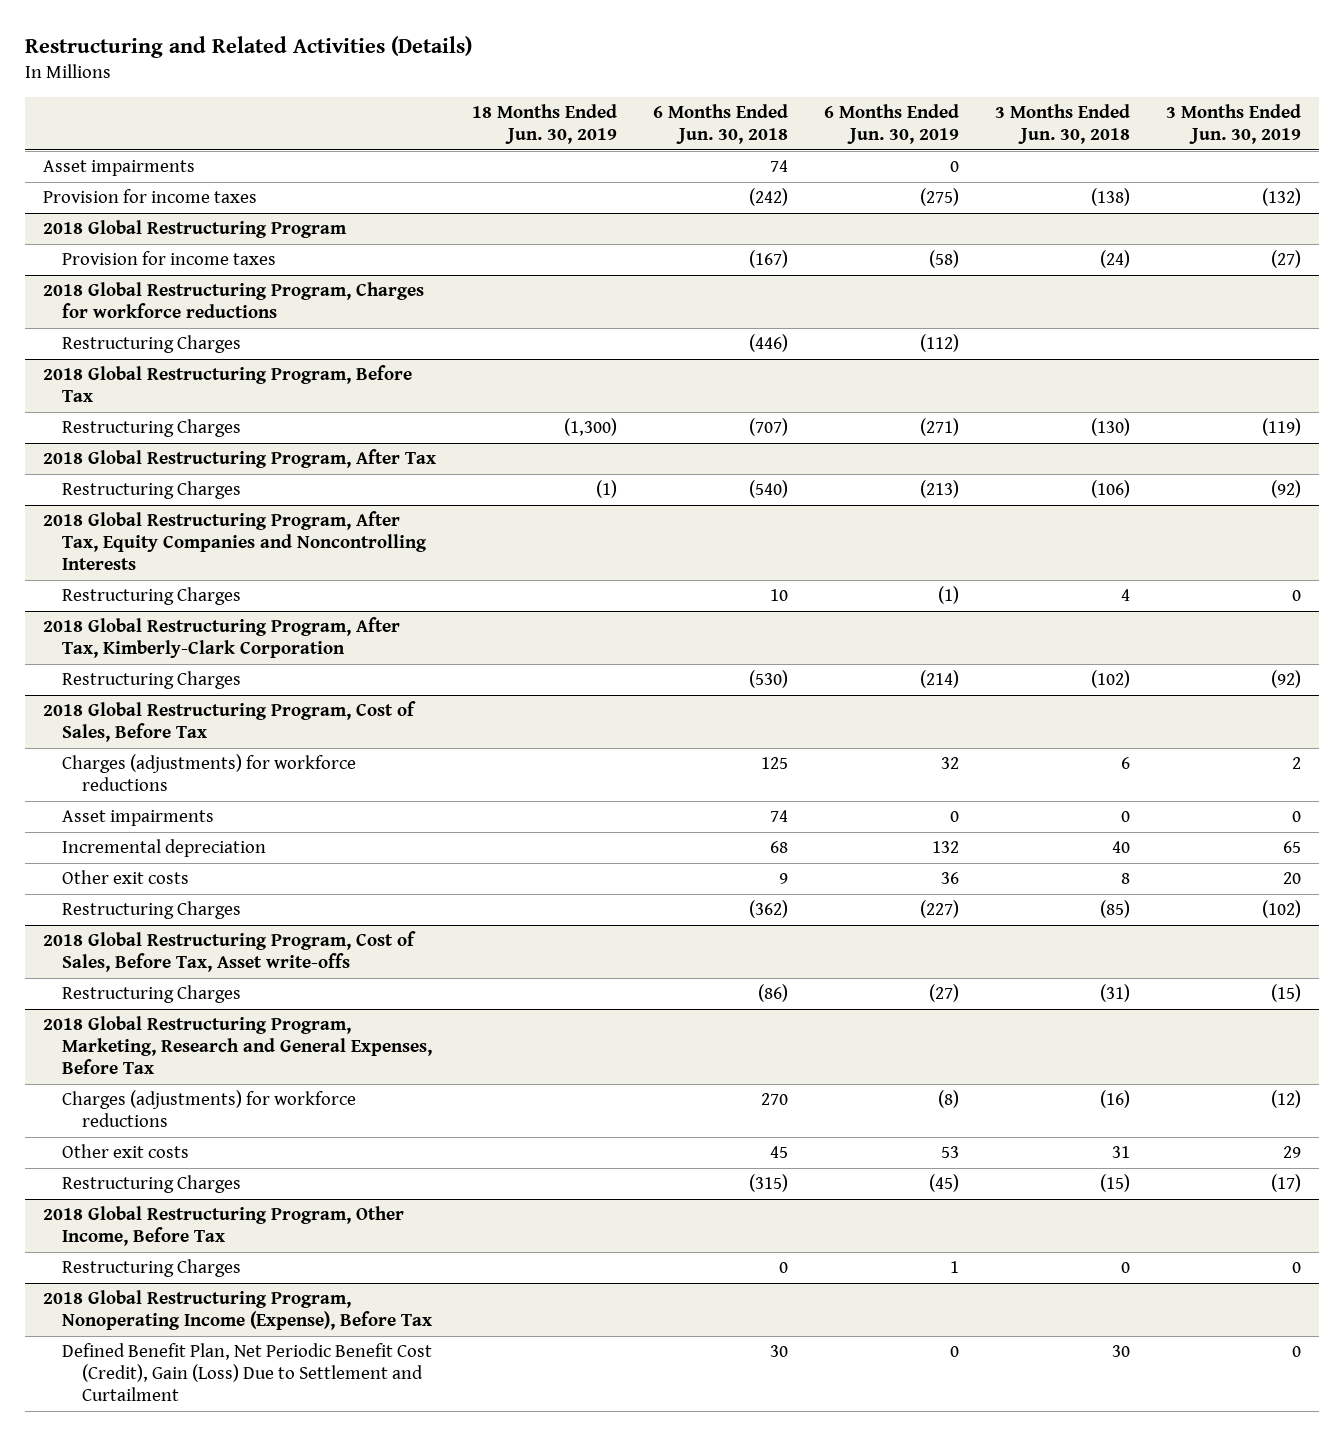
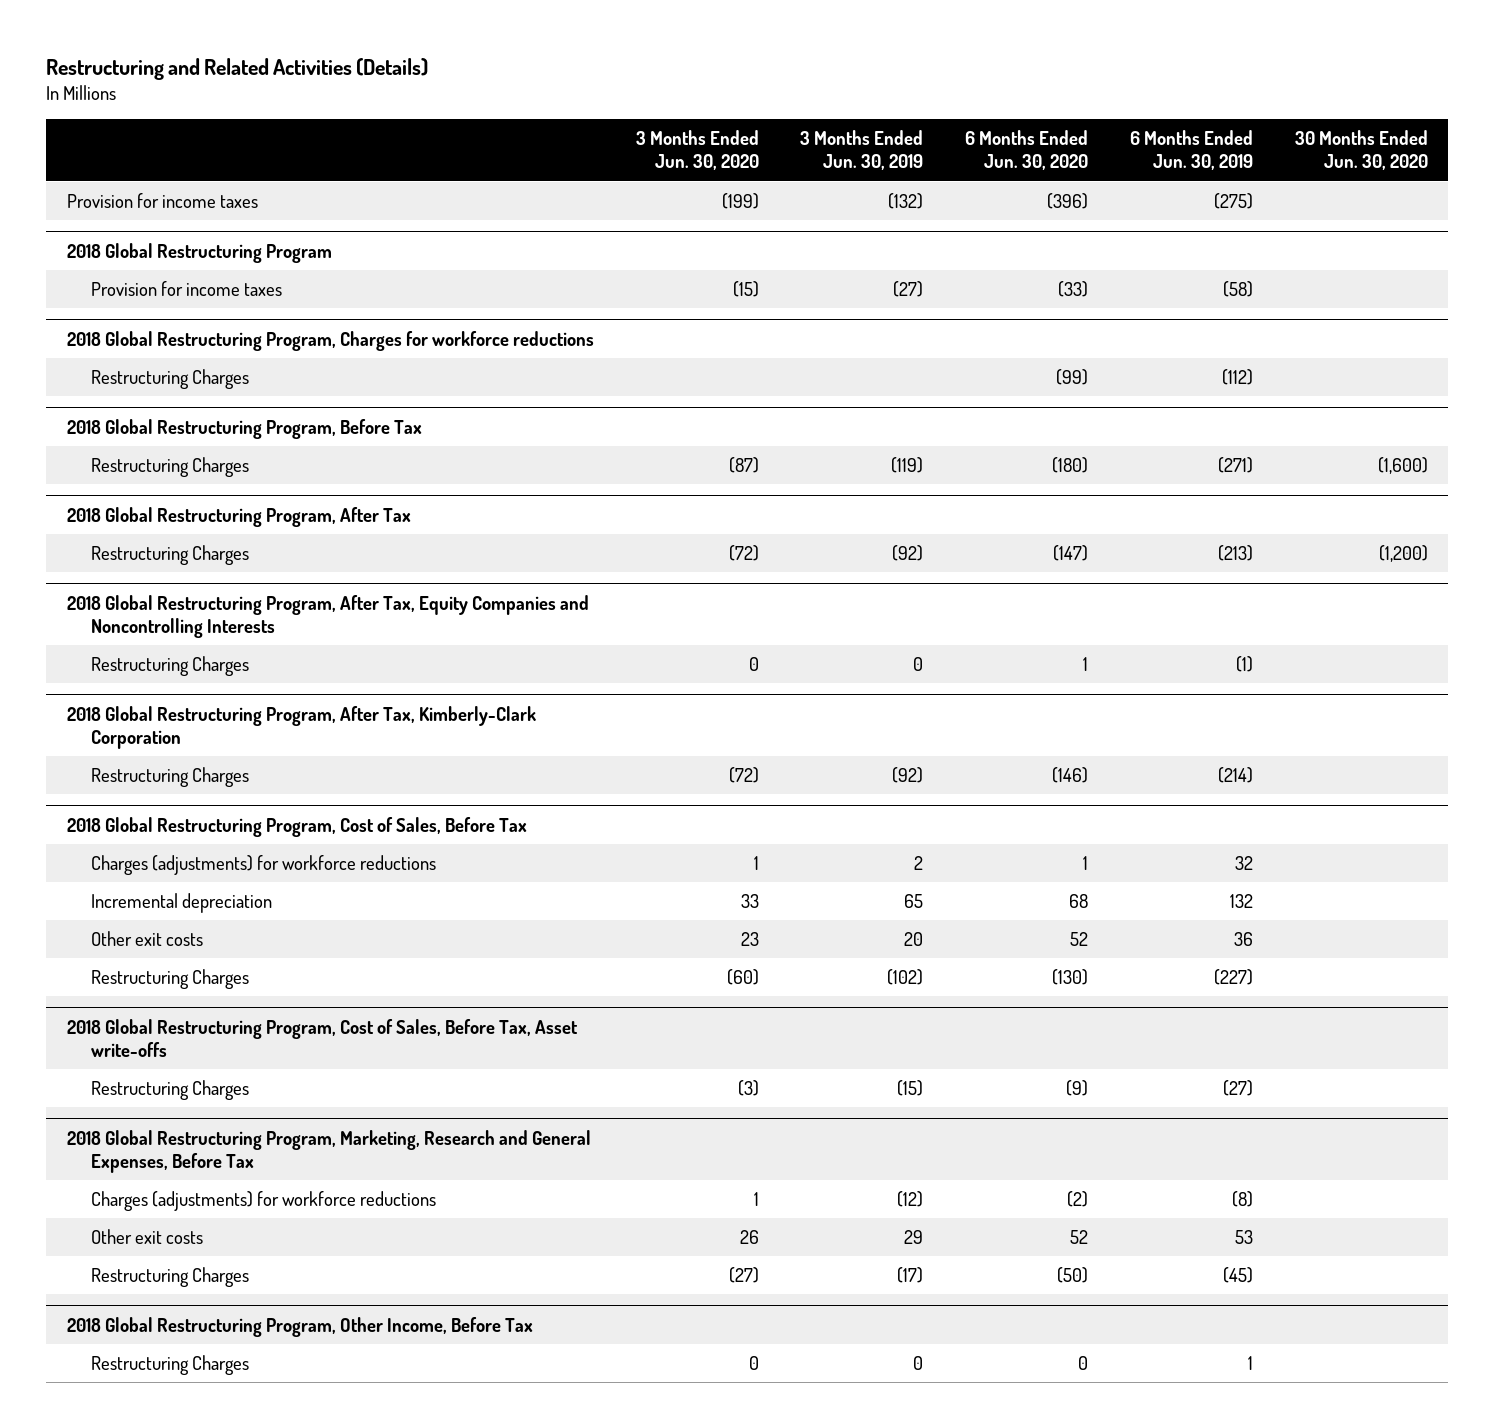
[471,104,617,144] 18 Months Ended Jun. 30, 2019 -> none
[652,104,788,144] 6 Months Ended Jun. 30, 2018 -> none
[995,104,1131,144] 3 Months Ended Jun. 30, 2018 -> none
none -> [635,129,759,171] 3 Months Ended Jun. 30, 2020
none -> [965,129,1089,171] 6 Months Ended Jun. 30, 2020
none -> [1294,129,1428,171] 30 Months Ended Jun. 30, 2020
[42,160,195,177] Asset impairments -> none
[62,810,215,827] Asset impairments -> none
[42,1290,433,1331] 2018 Global Restructuring Program, Nonoperating Income (Expense), Before Tax -> none
[62,1343,433,1401] Defined Benefit Plan, Net Periodic Benefit Cost (Credit), Gain (Loss) Due to Settlement and Curtailment -> none

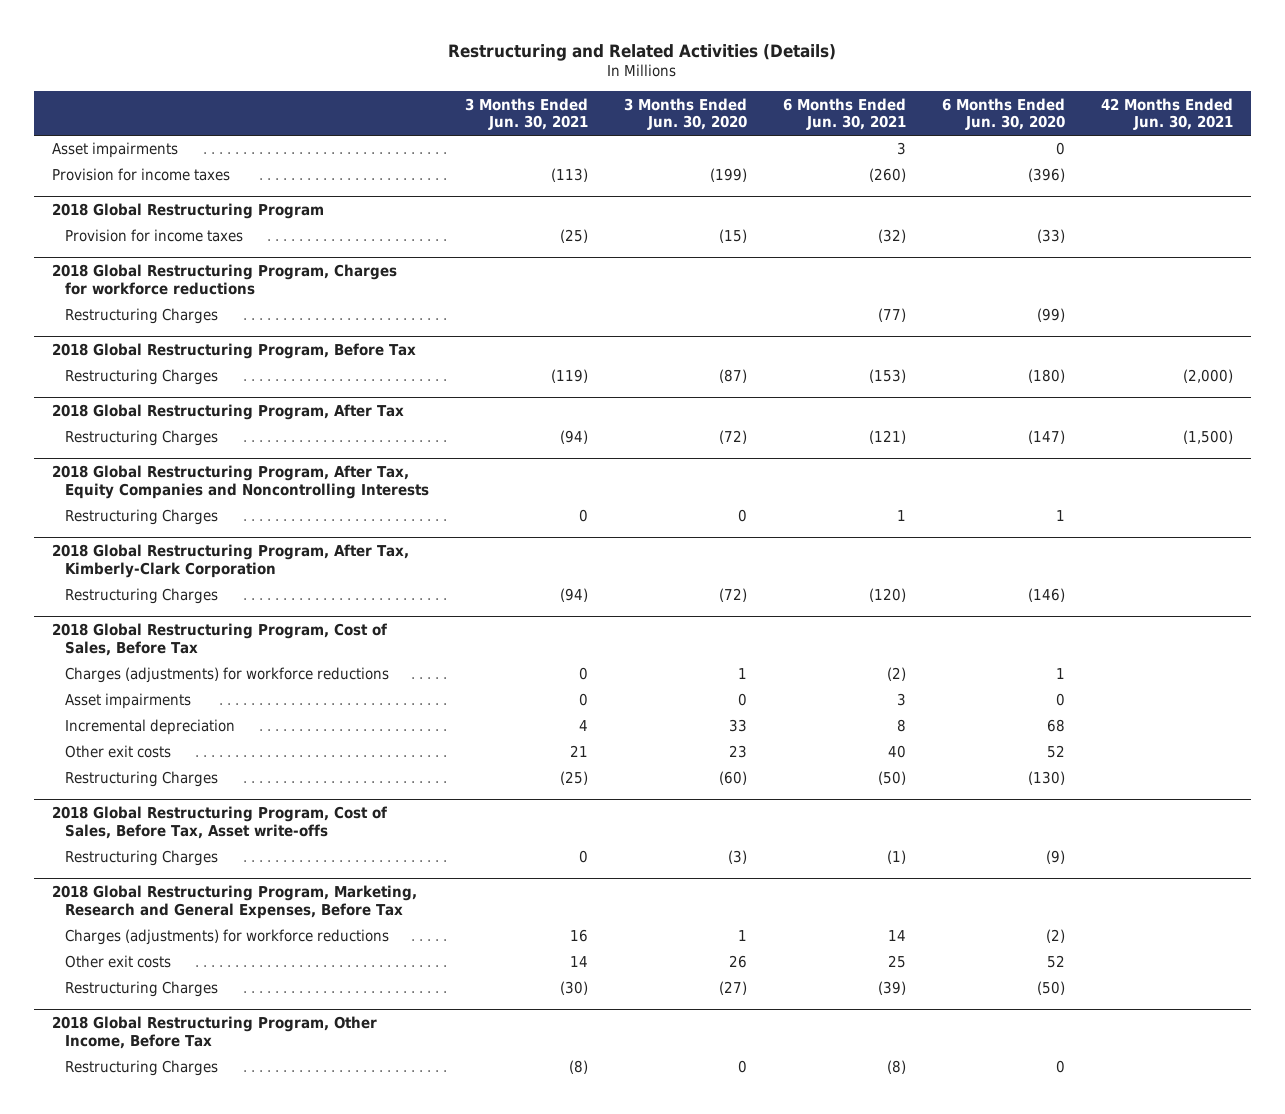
[800,129,924,171] 3 Months Ended Jun. 30, 2019 -> none
[1129,129,1253,171] 6 Months Ended Jun. 30, 2019 -> none
[1294,129,1428,171] 30 Months Ended Jun. 30, 2020 -> none
none -> [464,97,588,131] 3 Months Ended Jun. 30, 2021
none -> [782,97,906,131] 6 Months Ended Jun. 30, 2021
none -> [1101,97,1234,131] 42 Months Ended Jun. 30, 2021
none -> [51,142,178,159] Asset impairments
none -> [64,693,191,710] Asset impairments

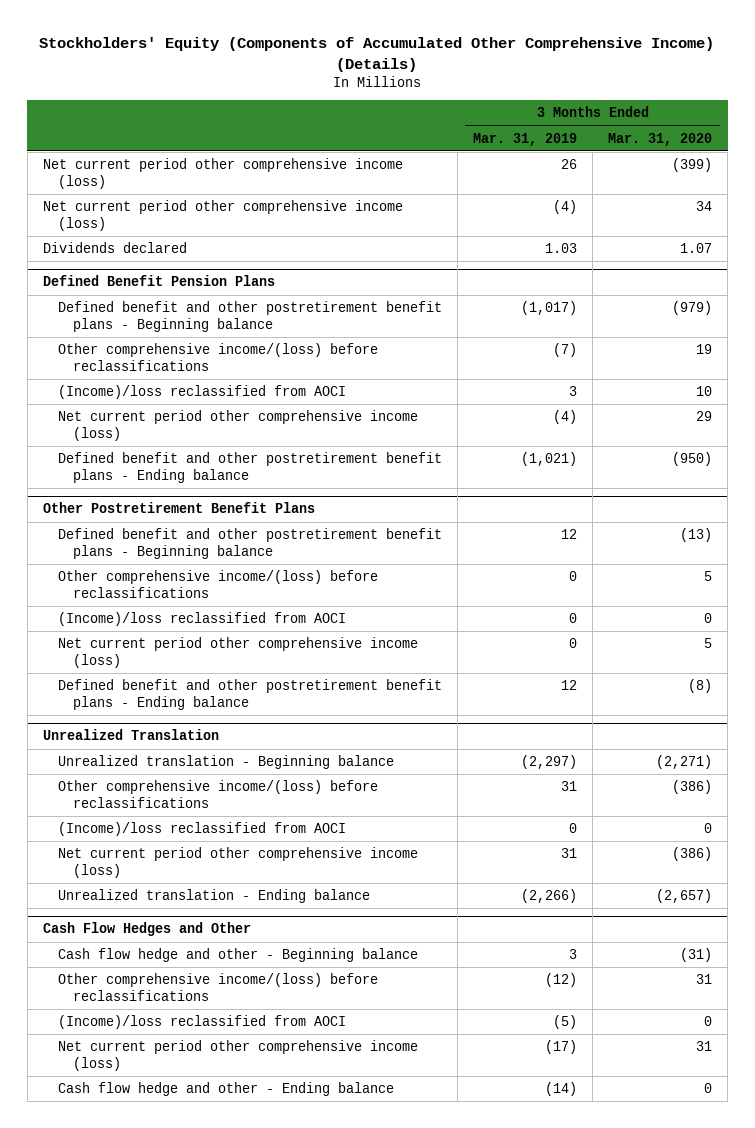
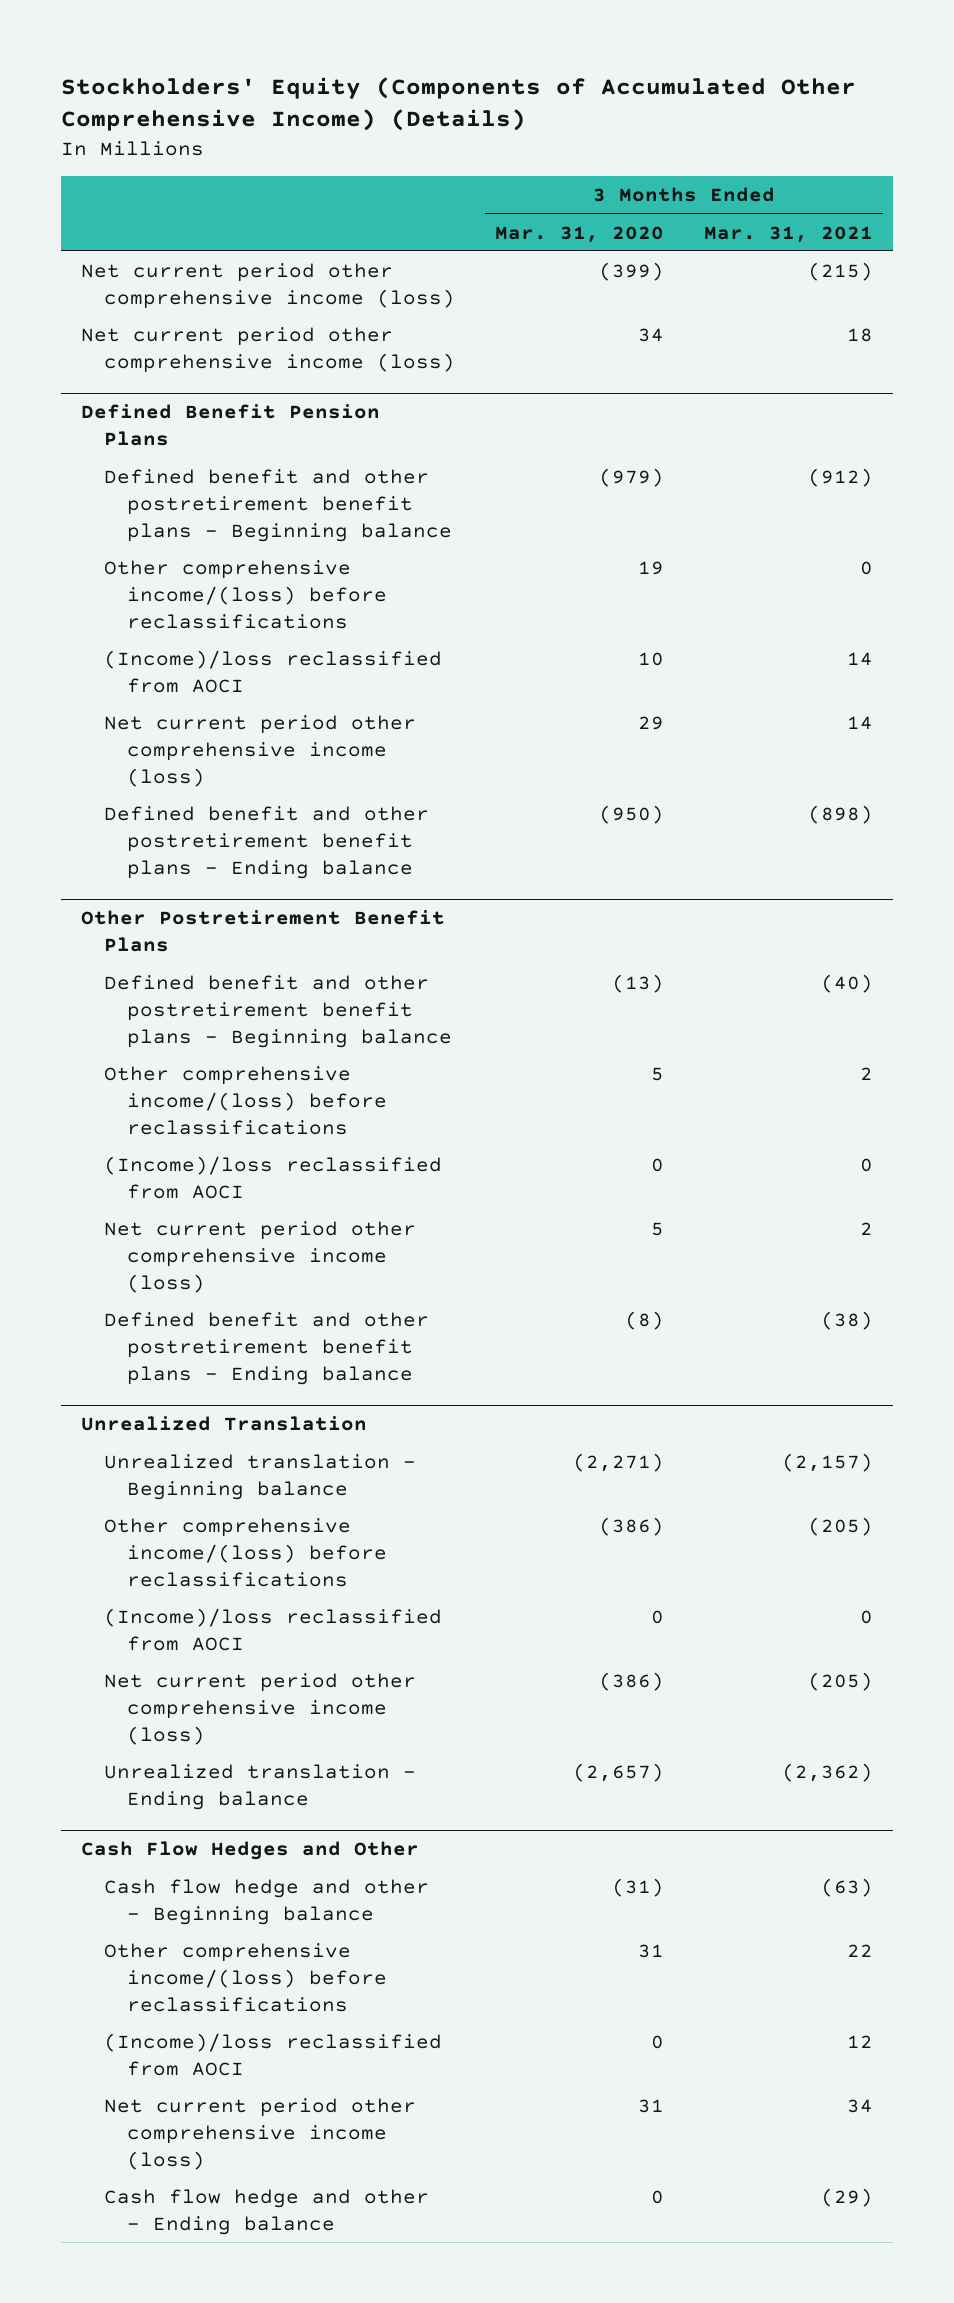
[472,132,577,146] Mar. 31, 2019 -> none
none -> [704,225,874,243] Mar. 31, 2021
[42,242,187,254] Dividends declared -> none

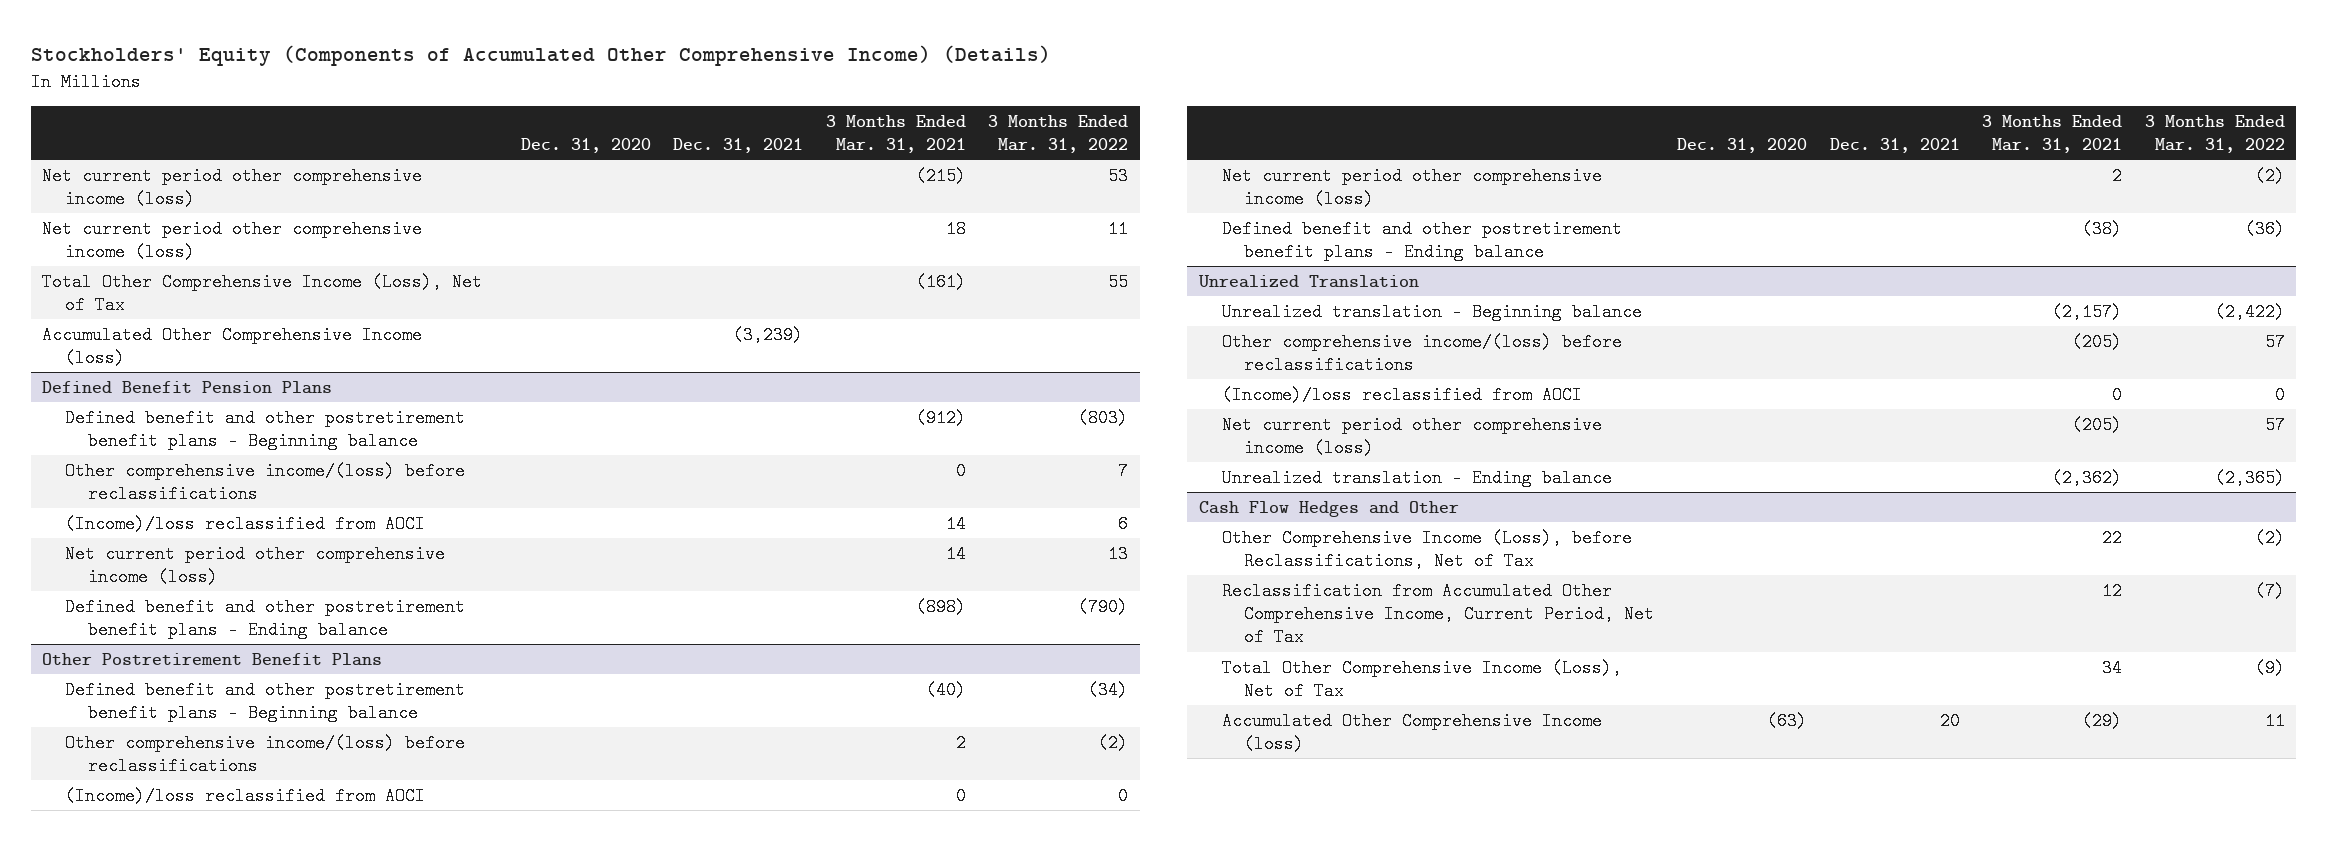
[495,225,665,243] Mar. 31, 2020 -> none
none -> [520,137,651,153] Dec. 31, 2020
none -> [673,137,804,153] Dec. 31, 2021
none -> [988,114,1129,153] 3 Months Ended Mar. 31, 2022
none -> [42,272,483,315] Total Other Comprehensive Income (Loss), Net of Tax
none -> [42,325,423,368] Accumulated Other Comprehensive Income (loss)
[104,1878,430,1925] Cash flow hedge and other - Beginning balance -> none
[104,2032,443,2076] (Income)/loss reclassified from AOCI -> none
[104,2188,430,2235] Cash flow hedge and other - Ending balance -> none
[104,1942,388,2012] Other comprehensive income/(loss) before reclassifications -> [1221,528,1632,571] Other Comprehensive Income (Loss), before Reclassifications, Net of Tax
none -> [1221,581,1655,647] Reclassification from Accumulated Other Comprehensive Income, Current Period, Net of Tax
[104,2097,417,2170] Net current period other comprehensive income (loss) -> [1221,658,1622,701] Total Other Comprehensive Income (Loss), Net of Tax
none -> [1221,711,1602,754] Accumulated Other Comprehensive Income (loss)

